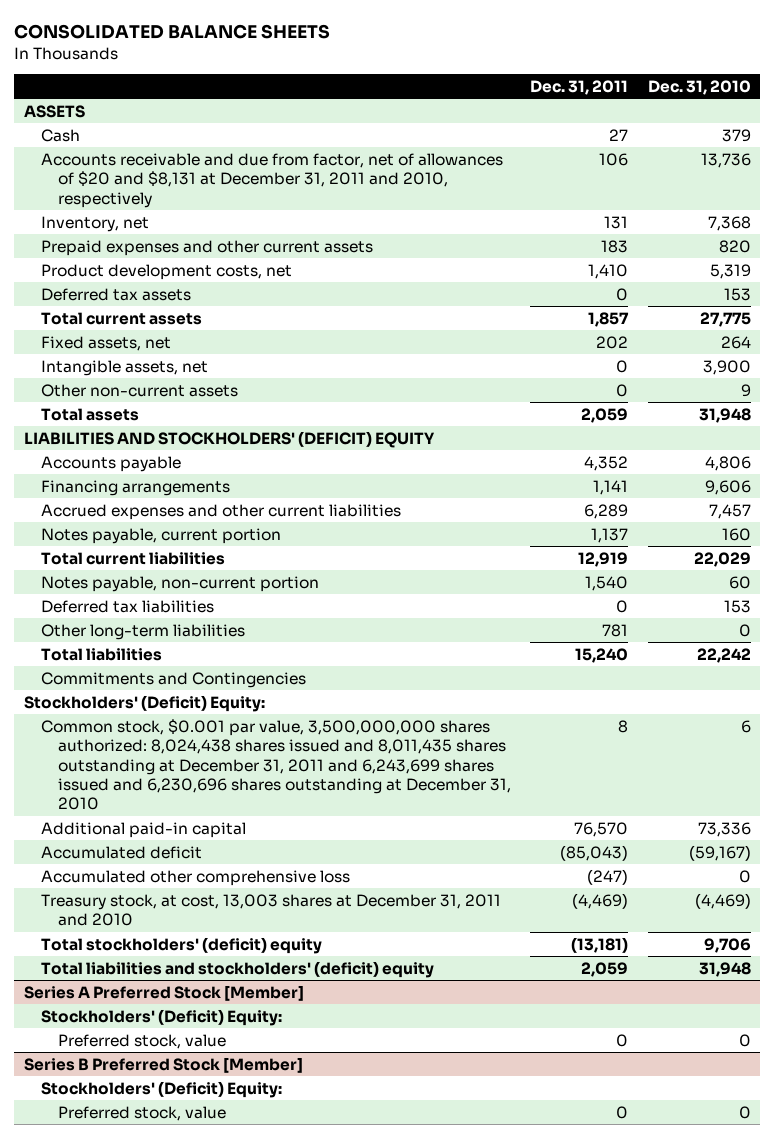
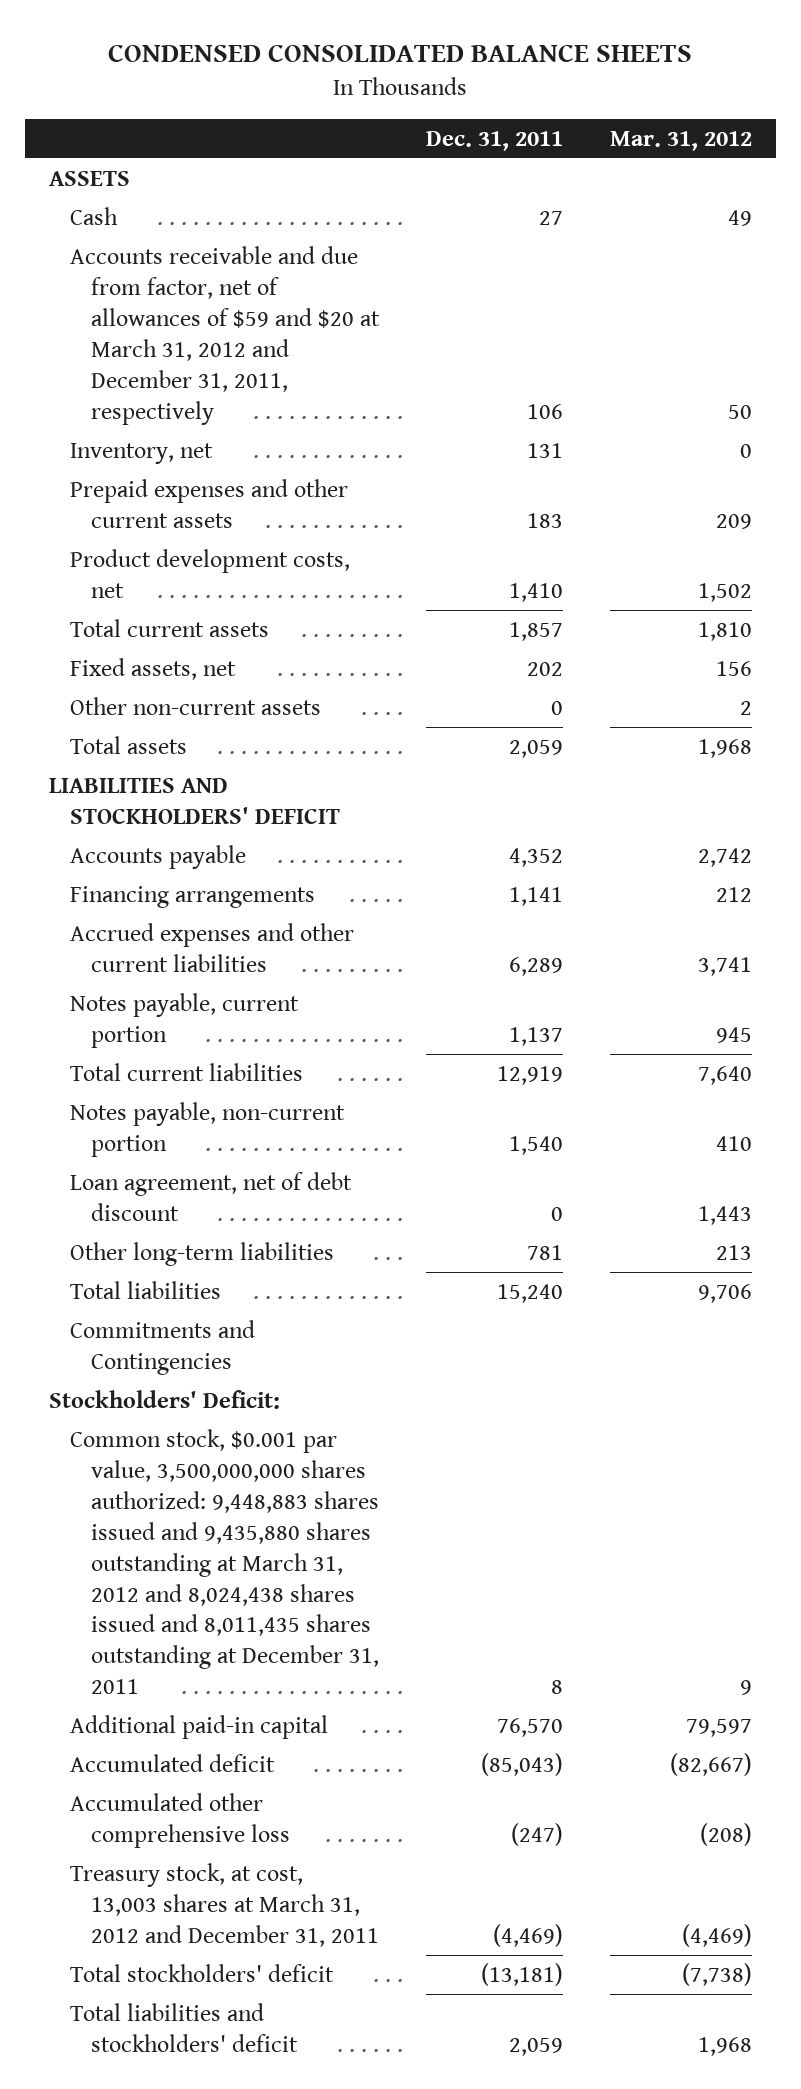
[14,24,331,40] CONSOLIDATED BALANCE SHEETS -> [108,44,693,63] CONDENSED CONSOLIDATED BALANCE SHEETS
[647,79,751,95] Dec. 31, 2010 -> none
none -> [610,130,753,151] Mar. 31, 2012
[41,152,504,208] Accounts receivable and due from factor, net of allowances of $20 and $8,131 at December 31, 2011 and 2010, respectively -> [69,245,381,425] Accounts receivable and due from factor, net of allowances of $59 and $20 at March 31, 2012 and December 31, 2011, respectively
[41,287,192,301] Deferred tax assets -> none
[41,359,209,376] Intangible assets, net -> none
[24,430,436,448] LIABILITIES AND STOCKHOLDERS' (DEFICIT) EQUITY -> [48,777,340,824] LIABILITIES AND STOCKHOLDERS' DEFICIT
[41,599,215,613] Deferred tax liabilities -> none
none -> [69,1171,352,1221] Loan agreement, net of debt discount
[24,694,266,712] Stockholders' (Deficit) Equity: -> [48,1389,280,1409] Stockholders' Deficit:
[41,718,512,811] Common stock, $0.001 par value, 3,500,000,000 shares authorized: 8,024,438 shares issued and 8,011,435 shares outstanding at December 31, 2011 and 6,243,699 shares issued and 6,230,696 shares outstanding at December 31, 2010 -> [69,1428,380,1695] Common stock, $0.001 par value, 3,500,000,000 shares authorized: 9,448,883 shares issued and 9,435,880 shares outstanding at March 31, 2012 and 8,024,438 shares issued and 8,011,435 shares outstanding at December 31, 2011
[24,984,305,1001] Series A Preferred Stock [Member] -> none
[41,1008,283,1026] Stockholders' (Deficit) Equity: -> none
[58,1033,227,1049] Preferred stock, value -> none
[24,1056,304,1073] Series B Preferred Stock [Member] -> none
[41,1080,283,1098] Stockholders' (Deficit) Equity: -> none
[58,1105,227,1121] Preferred stock, value -> none
[41,893,502,927] Treasury stock, at cost, 13,003 shares at December 31, 2011 and 2010 -> [69,1862,380,1947] Treasury stock, at cost, 13,003 shares at March 31, 2012 and December 31, 2011
[41,936,323,954] Total stockholders' (deficit) equity -> [69,1963,334,1982] Total stockholders' deficit
[41,960,435,978] Total liabilities and stockholders' (deficit) equity -> [69,2002,299,2052] Total liabilities and stockholders' deficit

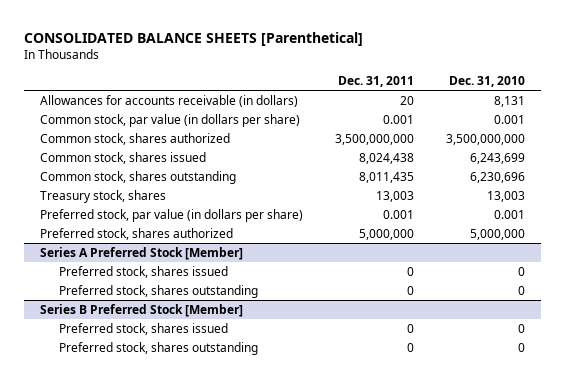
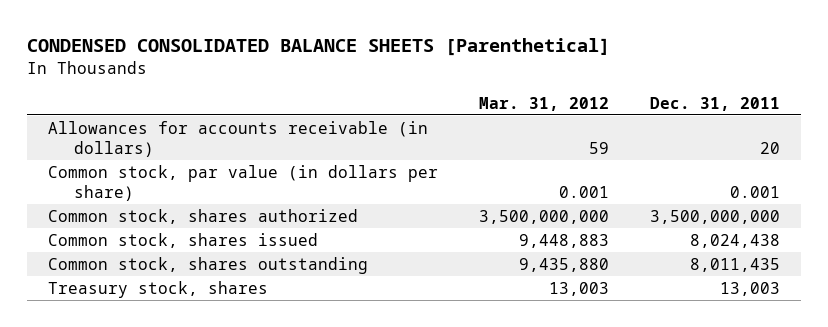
[24,32,364,47] CONSOLIDATED BALANCE SHEETS [Parenthetical] -> [27,38,611,57] CONDENSED CONSOLIDATED BALANCE SHEETS [Parenthetical]
[448,75,525,87] Dec. 31, 2010 -> none
none -> [479,96,610,111] Mar. 31, 2012
[40,208,304,222] Preferred stock, par value (in dollars per share) -> none
[40,227,234,240] Preferred stock, shares authorized -> none
[40,246,244,260] Series A Preferred Stock [Member] -> none
[58,265,228,278] Preferred stock, shares issued -> none
[58,284,258,298] Preferred stock, shares outstanding -> none
[40,303,244,317] Series B Preferred Stock [Member] -> none
[58,322,228,335] Preferred stock, shares issued -> none
[58,341,258,355] Preferred stock, shares outstanding -> none

